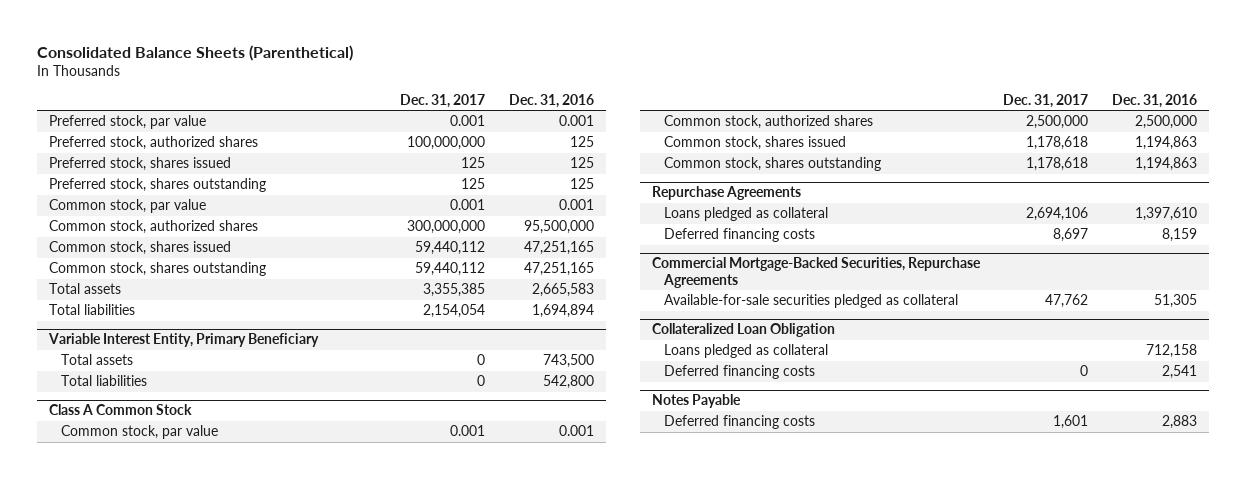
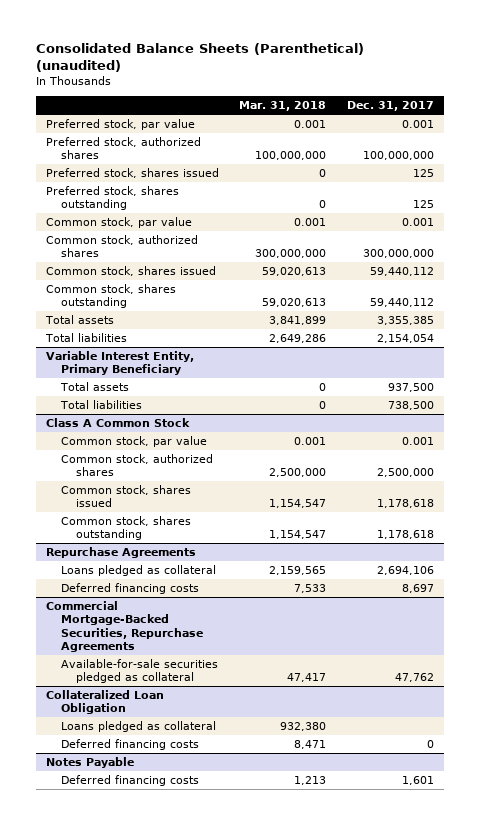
[36,44,353,61] Consolidated Balance Sheets (Parenthetical) -> [36,43,365,73] Consolidated Balance Sheets (Parenthetical) (unaudited)
[509,93,595,108] Dec. 31, 2016 -> none
none -> [239,101,327,112] Mar. 31, 2018
[477,354,486,366] 0 -> [387,382,434,392] 937,500
[477,375,486,387] 0 -> [387,400,434,410] 738,500

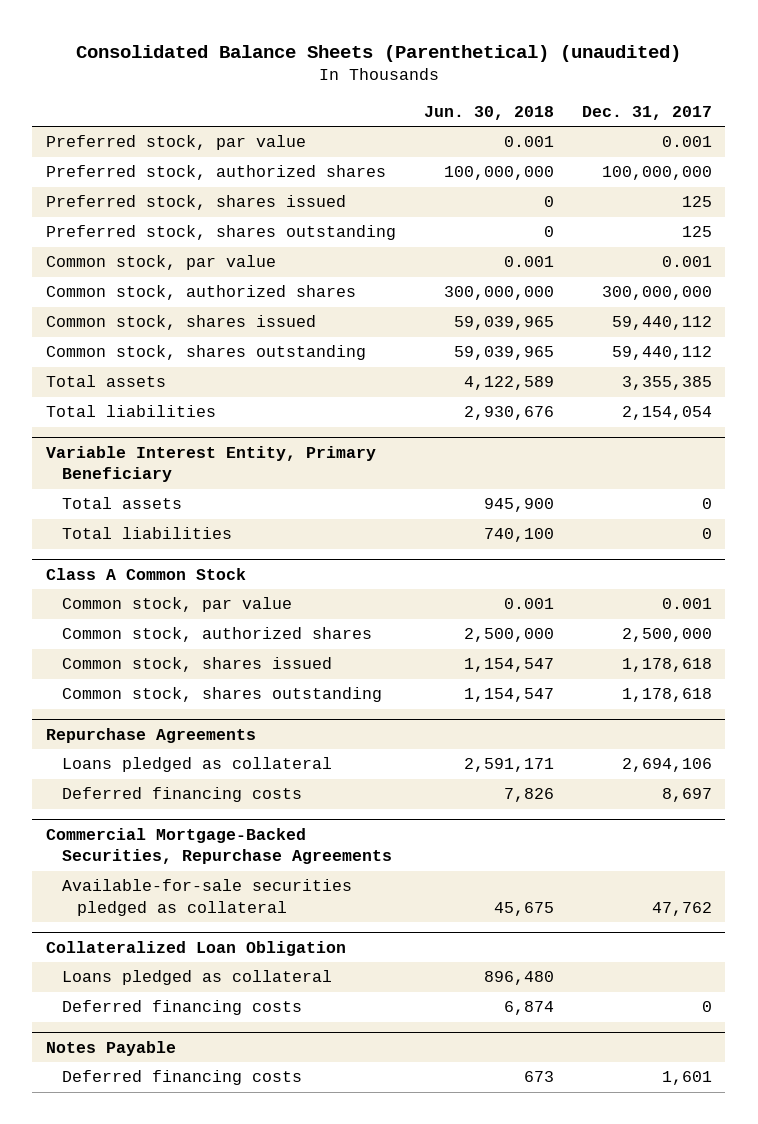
[239,101,327,112] Mar. 31, 2018 -> none
none -> [423,105,554,120] Jun. 30, 2018
[387,382,434,392] 937,500 -> [701,498,712,510] 0
[387,400,434,410] 738,500 -> [701,528,712,540] 0

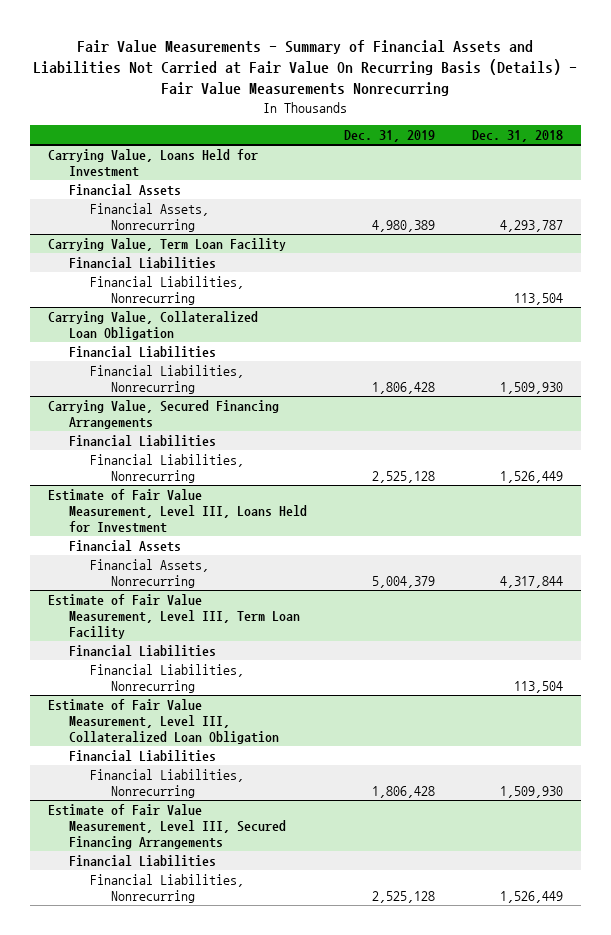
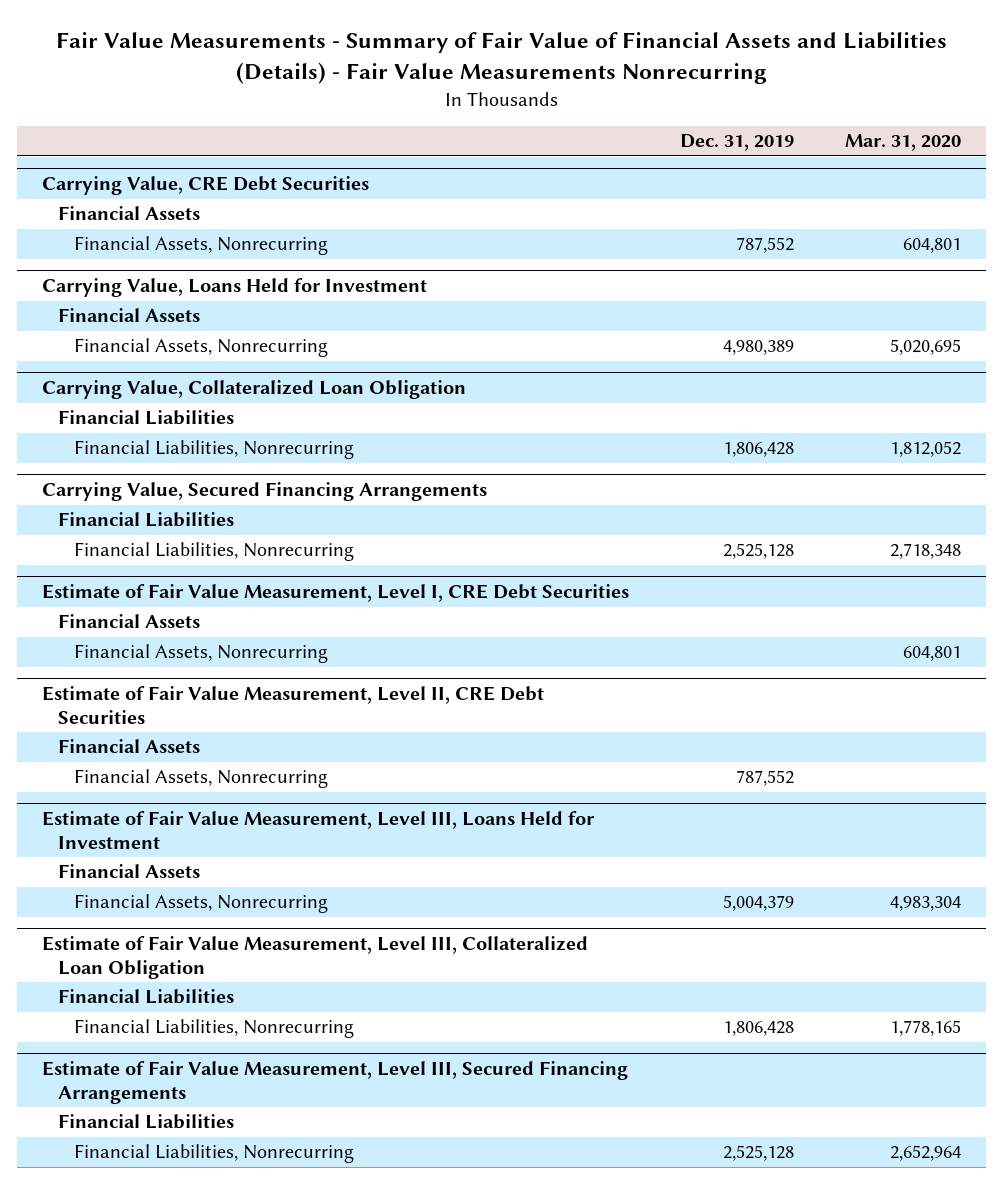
[33,40,578,97] Fair Value Measurements - Summary of Financial Assets and Liabilities Not Carried at Fair Value On Recurring Basis (Details) - Fair Value Measurements Nonrecurring -> [55,31,947,84] Fair Value Measurements - Summary of Fair Value of Financial Assets and Liabilities (Details) - Fair Value Measurements Nonrecurring
[471,130,563,143] Dec. 31, 2018 -> none
none -> [844,134,961,152] Mar. 31, 2020
none -> [42,176,370,196] Carrying Value, CRE Debt Securities
none -> [58,206,201,221] Financial Assets
none -> [74,236,329,256] Financial Assets, Nonrecurring
[48,237,287,251] Carrying Value, Term Loan Facility -> none
[69,256,217,269] Financial Liabilities -> none
[90,275,245,305] Financial Liabilities, Nonrecurring -> none
none -> [42,584,630,603] Estimate of Fair Value Measurement, Level I, CRE Debt Securities
none -> [58,614,201,629] Financial Assets
none -> [74,644,329,664] Financial Assets, Nonrecurring
none -> [42,686,545,724] Estimate of Fair Value Measurement, Level II, CRE Debt Securities
none -> [58,739,201,754] Financial Assets
none -> [74,769,329,789] Financial Assets, Nonrecurring
[48,593,301,639] Estimate of Fair Value Measurement, Level III, Term Loan Facility -> none
[69,644,217,657] Financial Liabilities -> none
[90,663,245,693] Financial Liabilities, Nonrecurring -> none

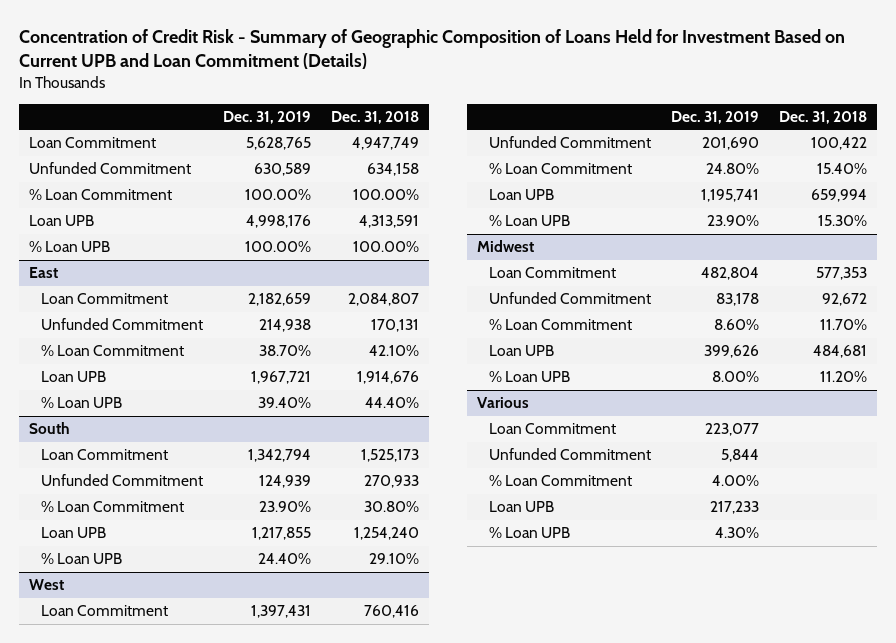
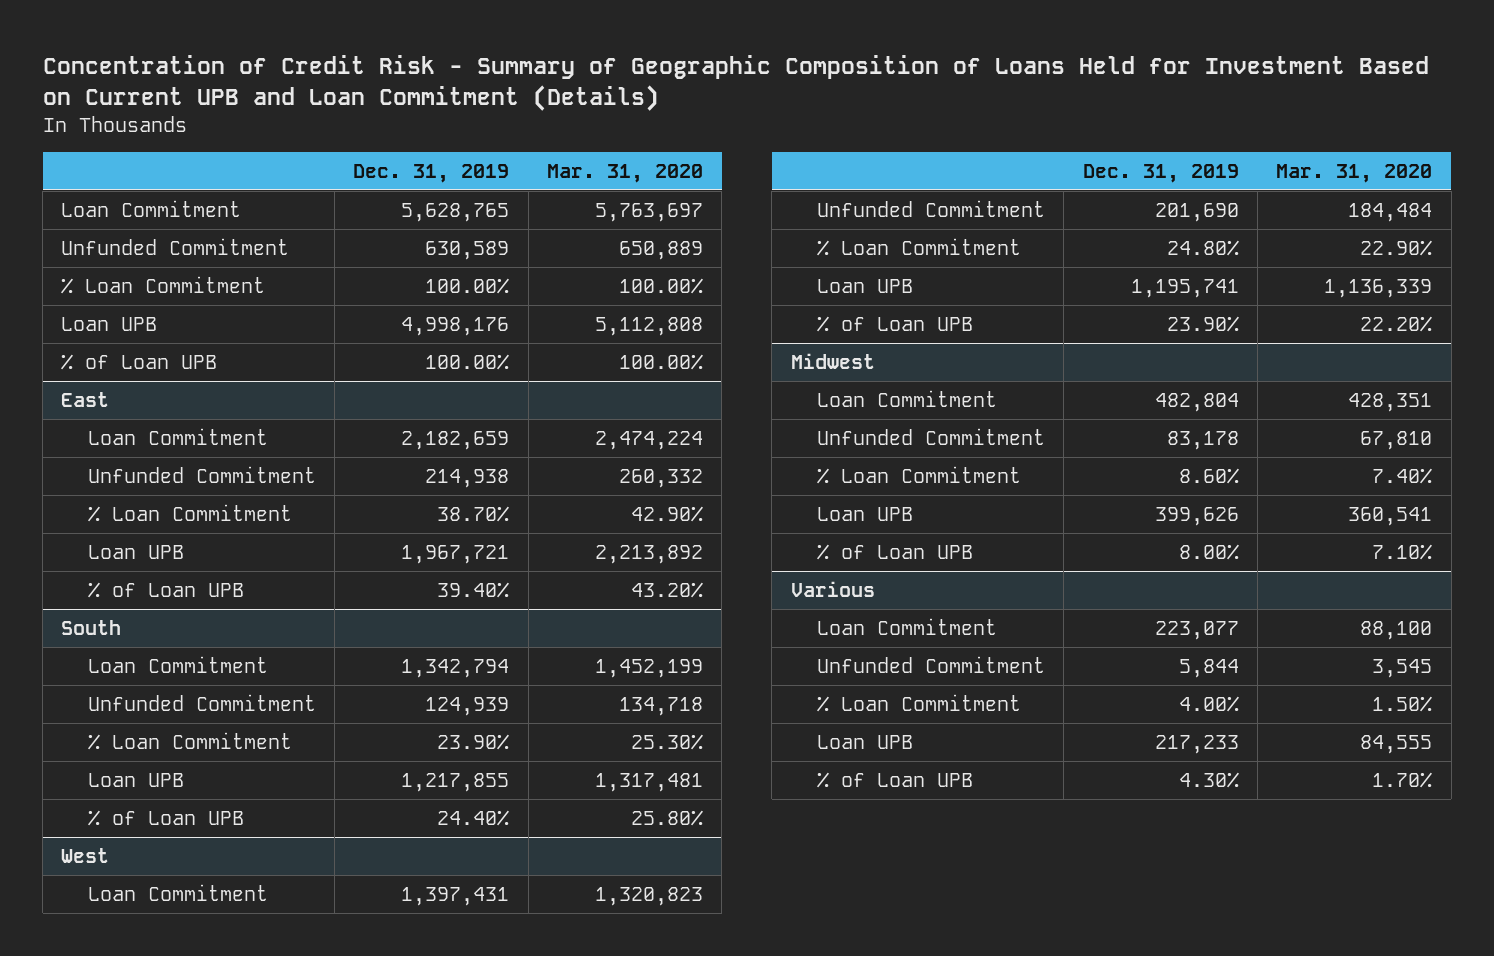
[330,110,419,124] Dec. 31, 2018 -> none
none -> [547,163,704,183] Mar. 31, 2020
[29,241,111,253] % Loan UPB -> [61,354,218,371] % of Loan UPB
[41,397,123,409] % Loan UPB -> [87,582,244,599] % of Loan UPB
[41,553,123,565] % Loan UPB -> [87,810,244,827] % of Loan UPB
[489,215,571,227] % Loan UPB -> [816,316,973,333] % of Loan UPB
[489,371,571,383] % Loan UPB -> [816,544,973,561] % of Loan UPB
[489,527,571,539] % Loan UPB -> [816,772,973,789] % of Loan UPB

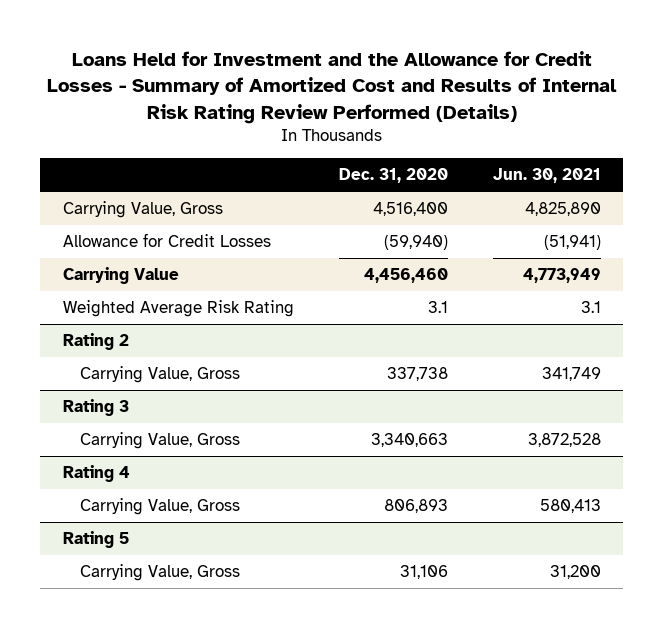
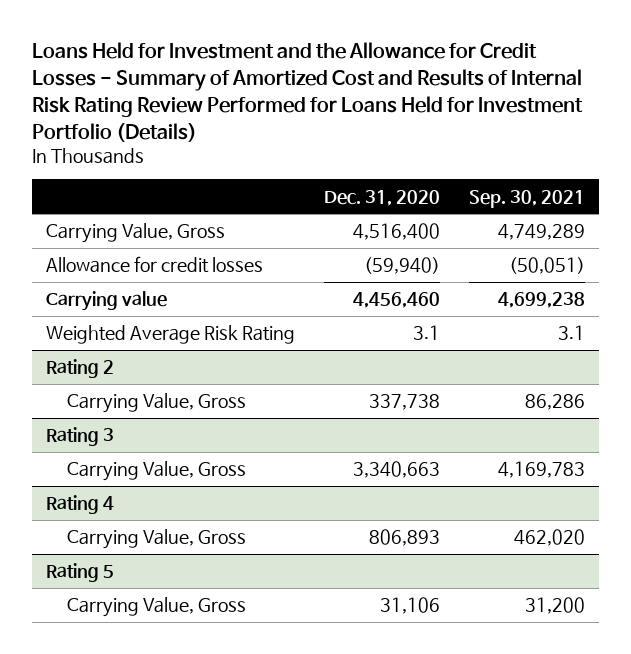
[46,51,617,124] Loans Held for Investment and the Allowance for Credit Losses - Summary of Amortized Cost and Results of Internal Risk Rating Review Performed (Details) -> [31,42,583,142] Loans Held for Investment and the Allowance for Credit Losses - Summary of Amortized Cost and Results of Internal Risk Rating Review Performed for Loans Held for Investment Portfolio (Details)
[492,168,601,184] Jun. 30, 2021 -> none
none -> [468,189,585,208] Sep. 30, 2021
[62,233,271,248] Allowance for Credit Losses -> [46,256,264,274] Allowance for credit losses
[62,267,179,285] Carrying Value -> [46,291,168,312] Carrying value

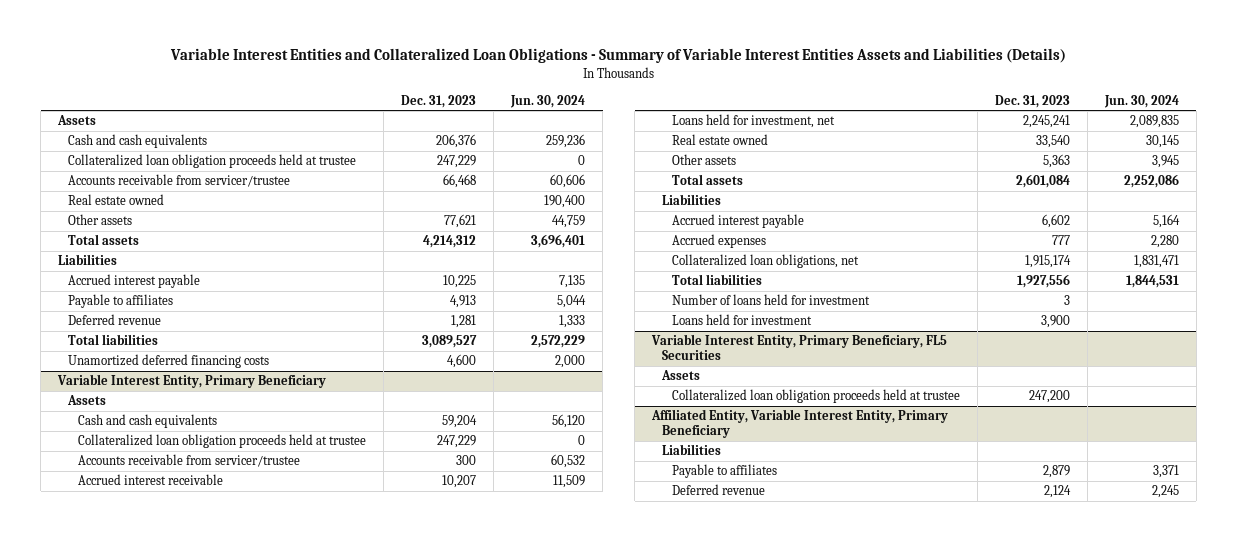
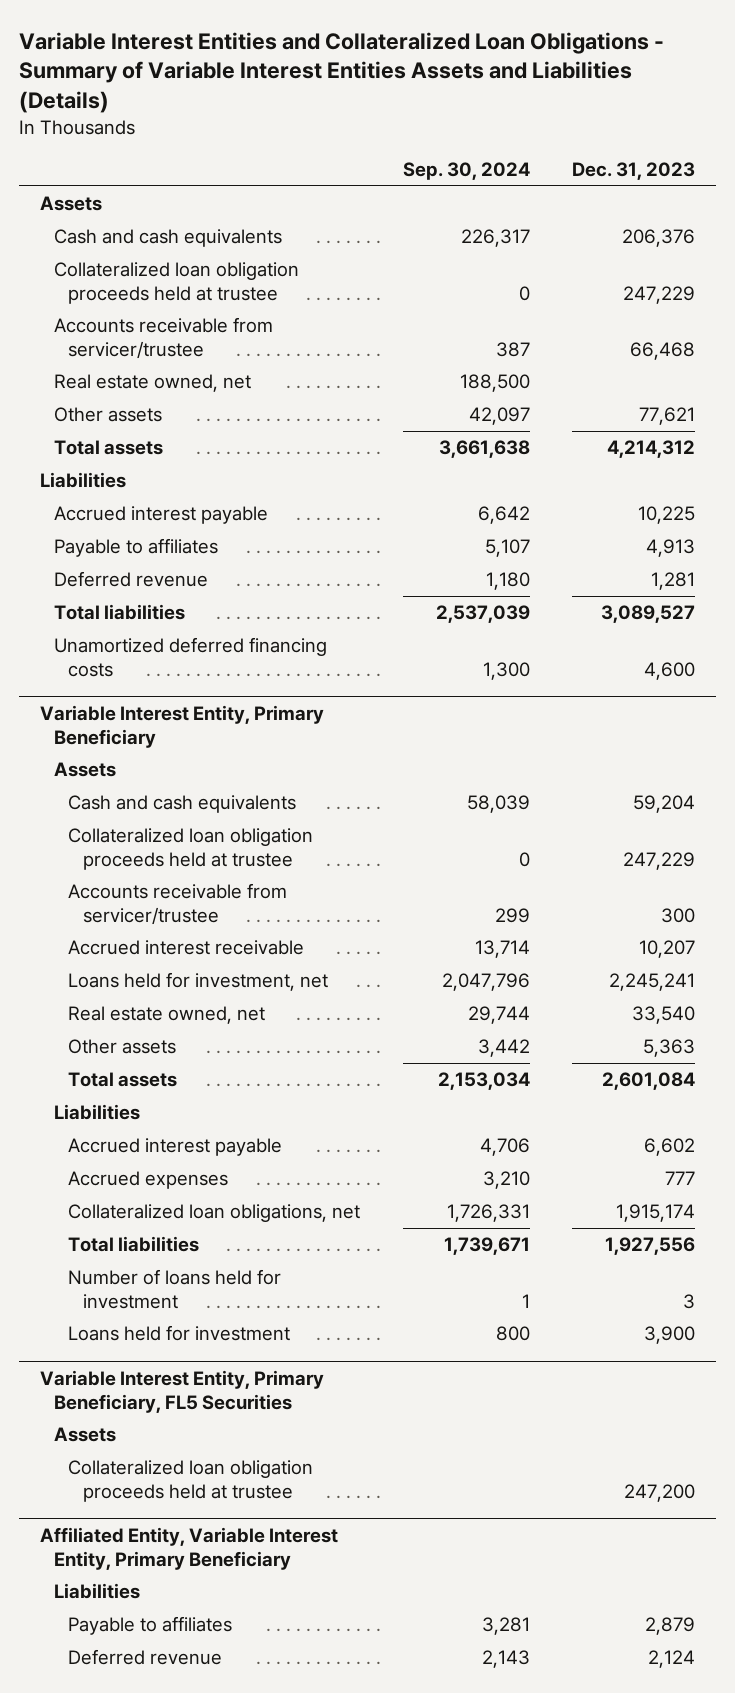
[510,94,586,108] Jun. 30, 2024 -> none
none -> [402,162,530,181] Sep. 30, 2024
[68,194,165,206] Real estate owned -> [54,374,252,393] Real estate owned, net
[672,134,769,146] Real estate owned -> [68,1006,266,1025] Real estate owned, net

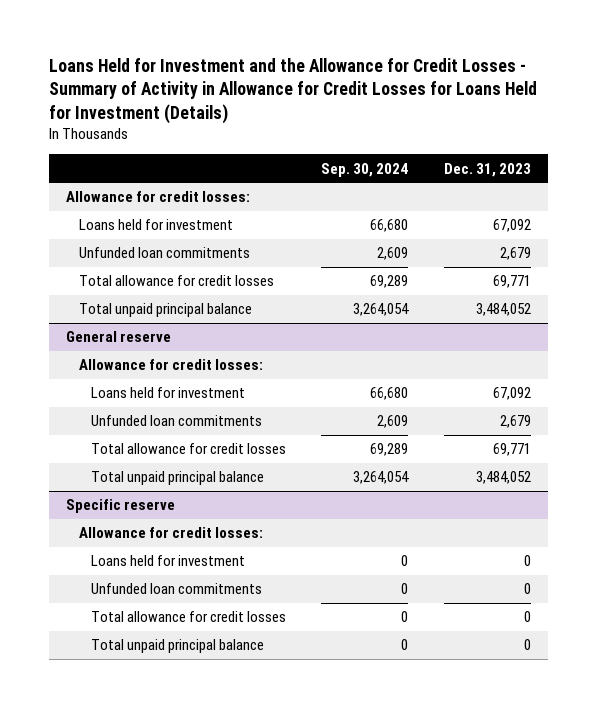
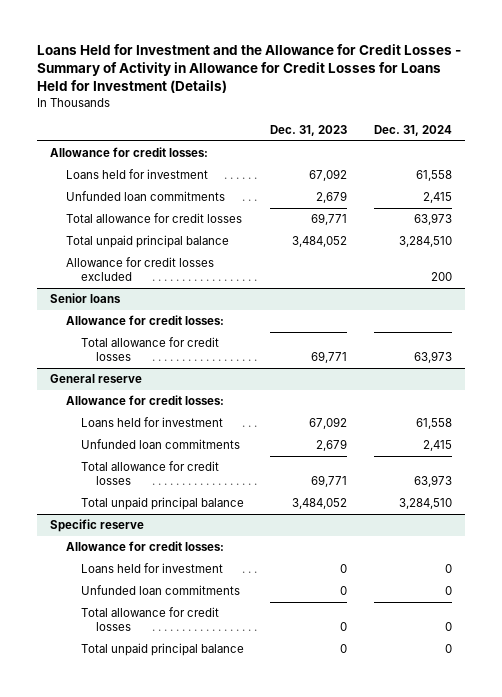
[321,162,409,177] Sep. 30, 2024 -> none
none -> [373,124,452,136] Dec. 31, 2024
none -> [65,257,214,281] Allowance for credit losses excluded
none -> [50,293,122,304] Senior loans
none -> [65,315,224,326] Allowance for credit losses:
none -> [81,337,220,361] Total allowance for credit losses

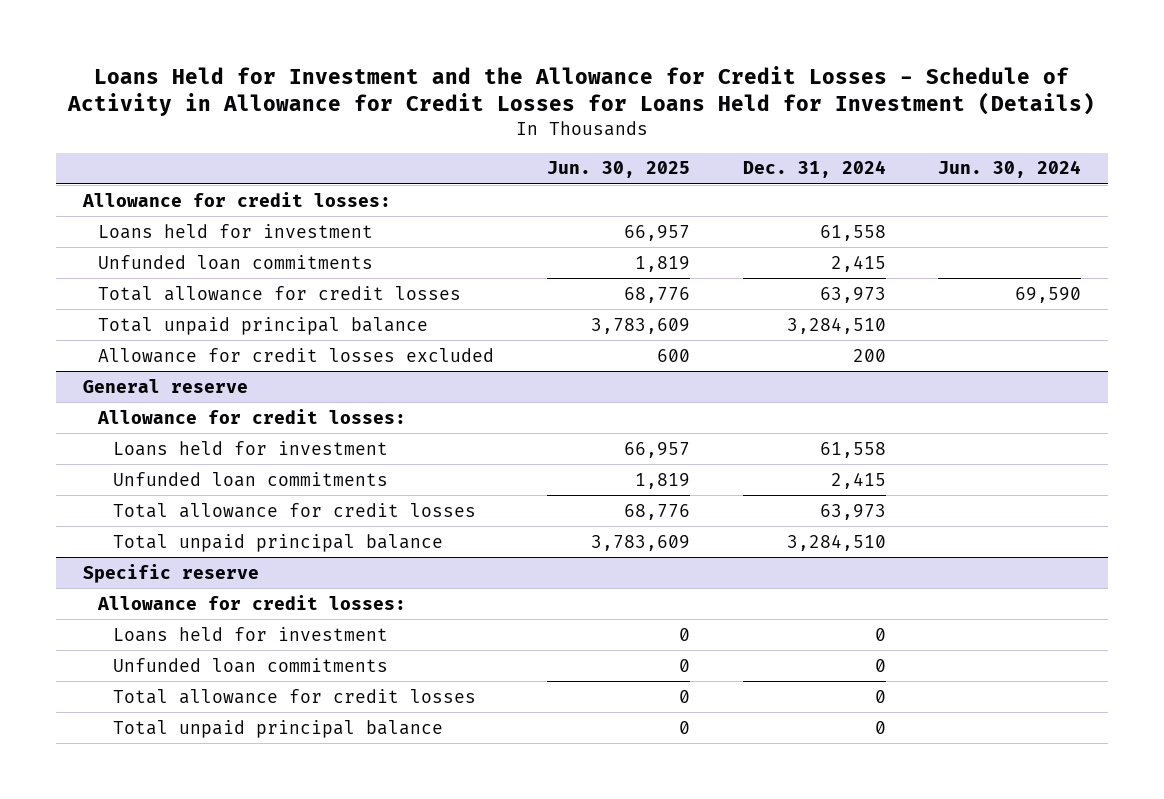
[37,44,462,94] Loans Held for Investment and the Allowance for Credit Losses - Summary of Activity in Allowance for Credit Losses for Loans Held for Investment (Details) -> [67,65,1096,117] Loans Held for Investment and the Allowance for Credit Losses - Schedule of Activity in Allowance for Credit Losses for Loans Held for Investment (Details)
[270,124,348,136] Dec. 31, 2023 -> none
none -> [546,161,690,179] Jun. 30, 2025
none -> [938,160,1082,179] Jun. 30, 2024
[50,293,122,304] Senior loans -> none
[65,315,224,326] Allowance for credit losses: -> none
[81,337,220,361] Total allowance for credit losses -> none

